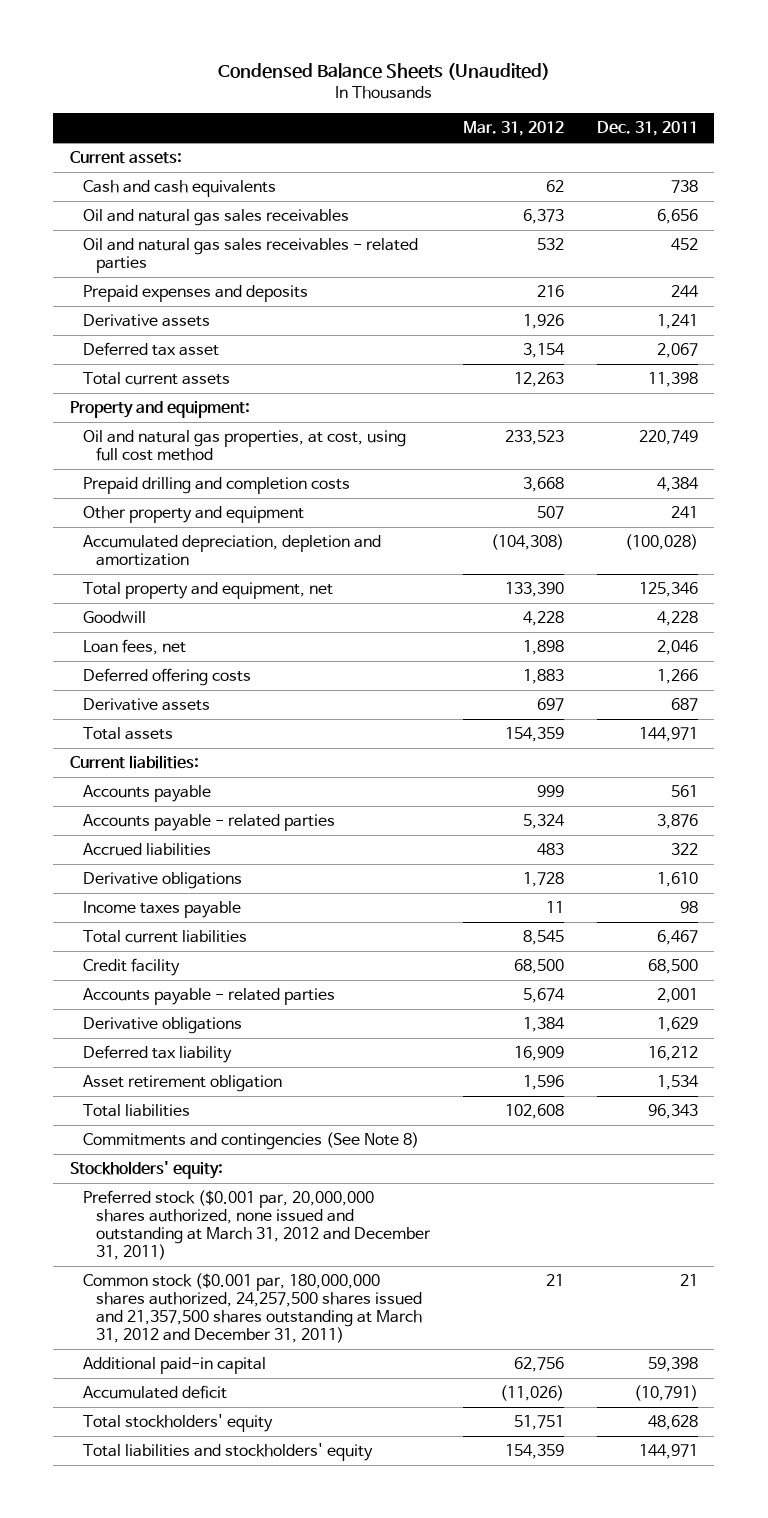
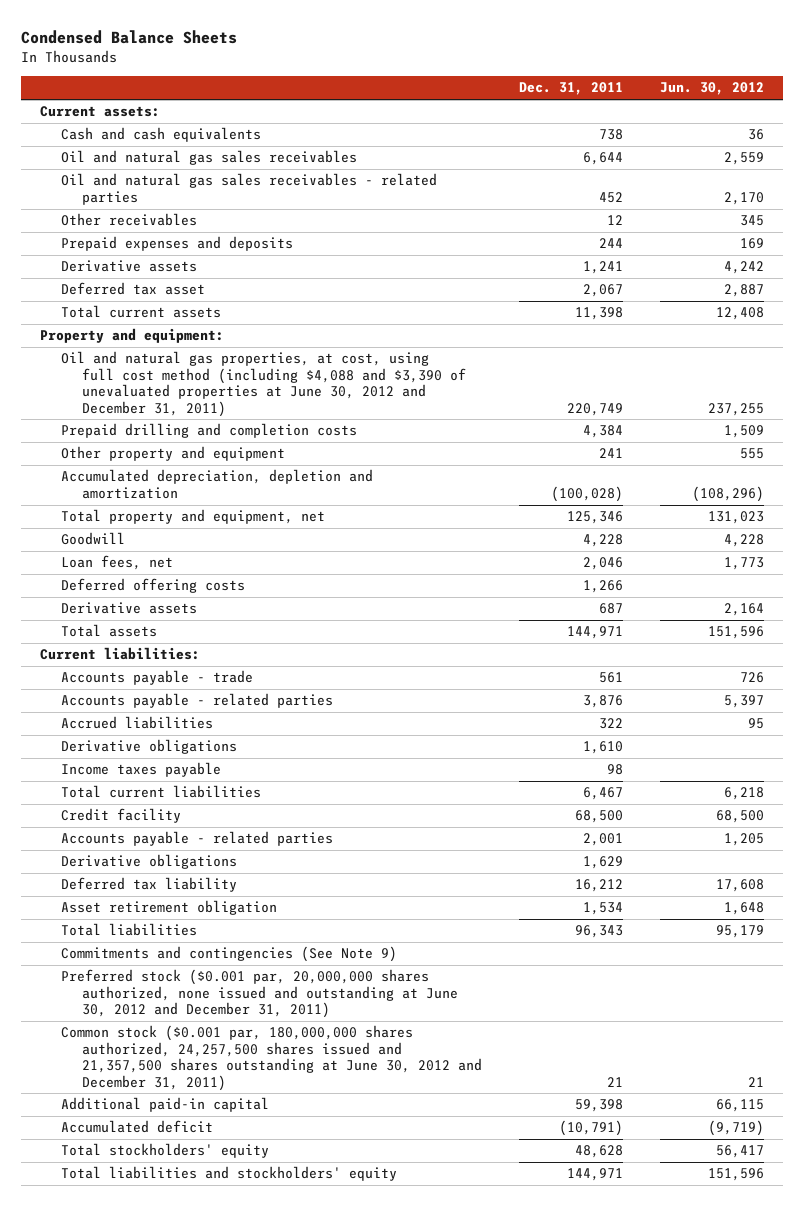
[217,63,550,81] Condensed Balance Sheets (Unaudited) -> [21,29,238,44] Condensed Balance Sheets
[463,121,565,137] Mar. 31, 2012 -> none
none -> [660,82,765,96] Jun. 30, 2012
[657,209,699,225] 6,656 -> [583,152,624,166] 6,644
none -> [61,213,198,227] Other receivables
[83,430,407,462] Oil and natural gas properties, at cost, using full cost method -> [61,351,467,417] Oil and natural gas properties, at cost, using full cost method (including $4,088 and $3,390 of unevaluated properties at June 30, 2012 and December 31, 2011)
[83,785,212,803] Accounts payable -> [61,670,254,686] Accounts payable - trade
[69,1161,223,1180] Stockholders' equity: -> none
[83,1132,420,1151] Commitments and contingencies (See Note 8) -> [61,946,398,963] Commitments and contingencies (See Note 9)
[83,1190,432,1261] Preferred stock ($0.001 par, 20,000,000 shares authorized, none issued and outstanding at March 31, 2012 and December 31, 2011) -> [61,969,459,1019] Preferred stock ($0.001 par, 20,000,000 shares authorized, none issued and outstanding at June 30, 2012 and December 31, 2011)
[83,1273,423,1344] Common stock ($0.001 par, 180,000,000 shares authorized, 24,257,500 shares issued and 21,357,500 shares outstanding at March 31, 2012 and December 31, 2011) -> [61,1025,483,1091] Common stock ($0.001 par, 180,000,000 shares authorized, 24,257,500 shares issued and 21,357,500 shares outstanding at June 30, 2012 and December 31, 2011)

